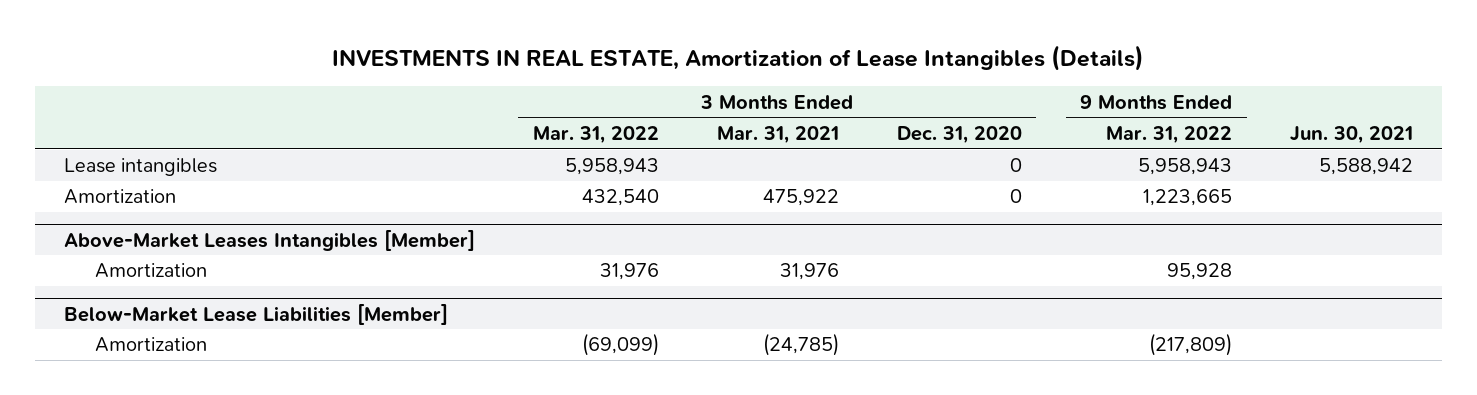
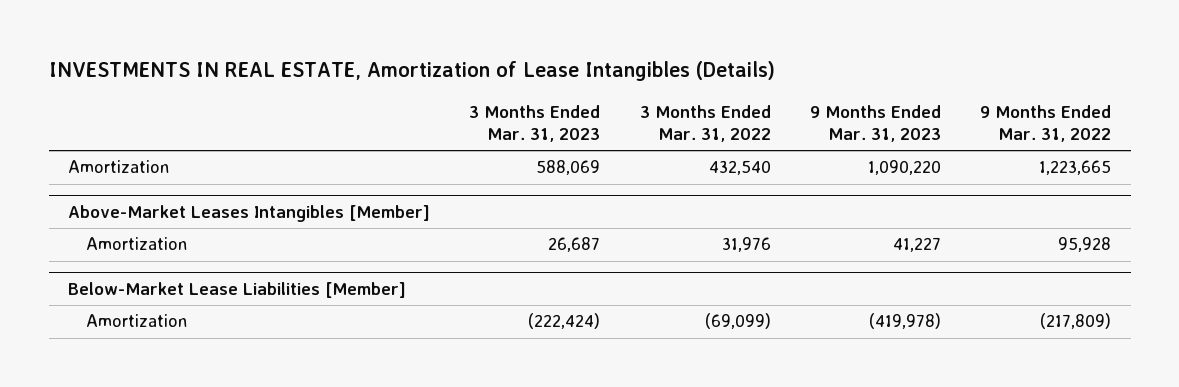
[716,125,839,144] Mar. 31, 2021 -> none
[896,125,1022,144] Dec. 31, 2020 -> none
[1290,125,1414,144] Jun. 30, 2021 -> none
none -> [469,104,601,142] 3 Months Ended Mar. 31, 2023
none -> [809,104,941,142] 9 Months Ended Mar. 31, 2023
[63,158,217,177] Lease intangibles -> none

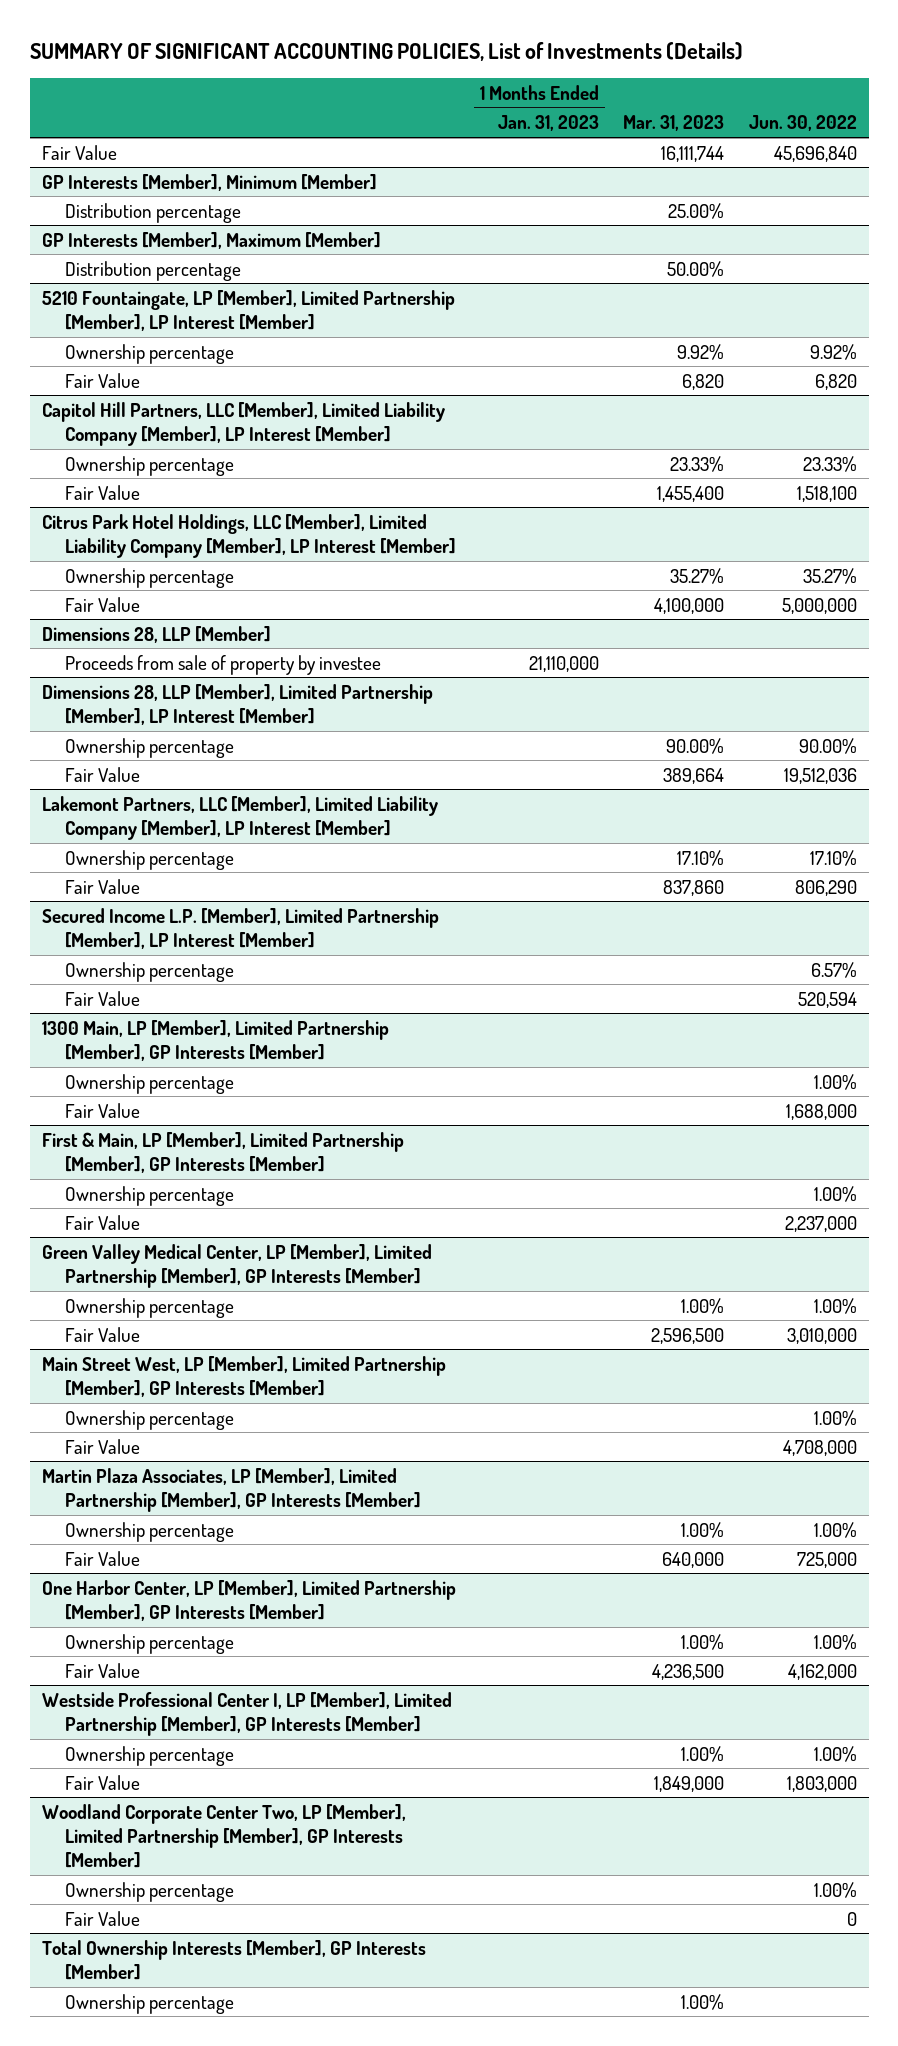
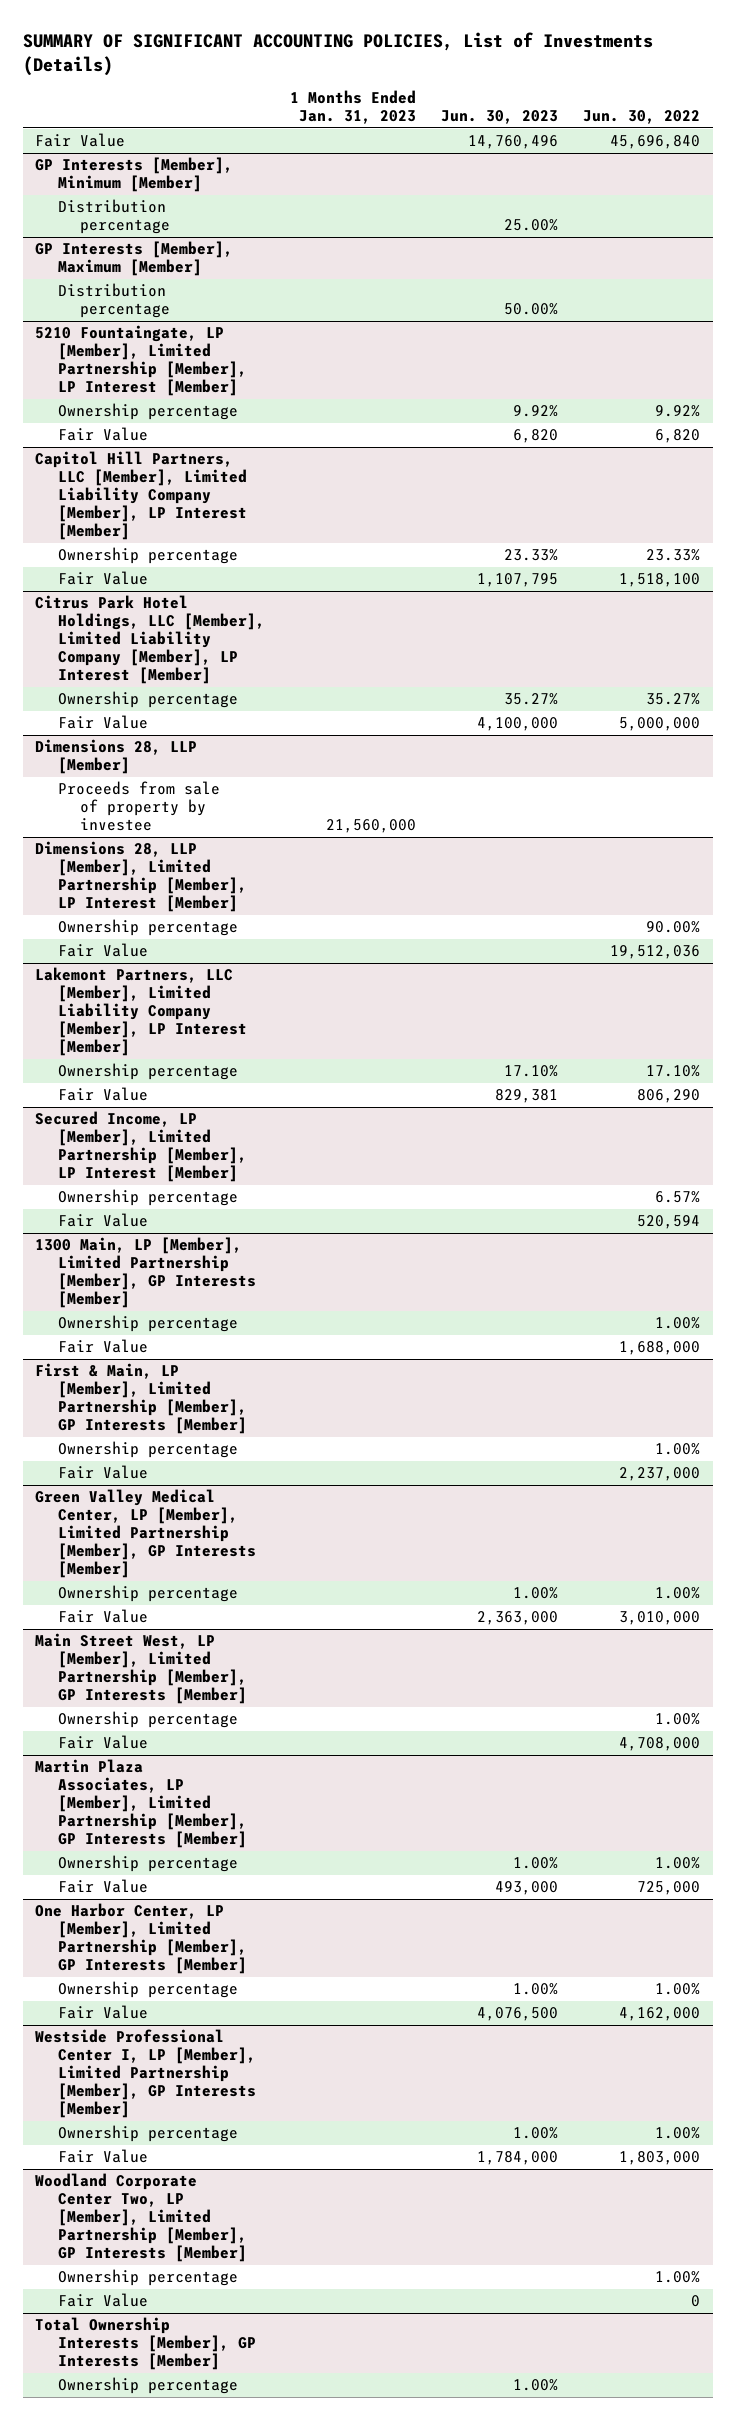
[623,115,725,132] Mar. 31, 2023 -> none
none -> [441,110,559,125] Jun. 30, 2023
[529,655,600,672] 21,110,000 -> [325,819,416,834] 21,560,000
[41,907,439,949] Secured Income L.P. [Member], Limited Partnership [Member], LP Interest [Member] -> [35,1111,247,1183] Secured Income, LP [Member], Limited Partnership [Member], LP Interest [Member]

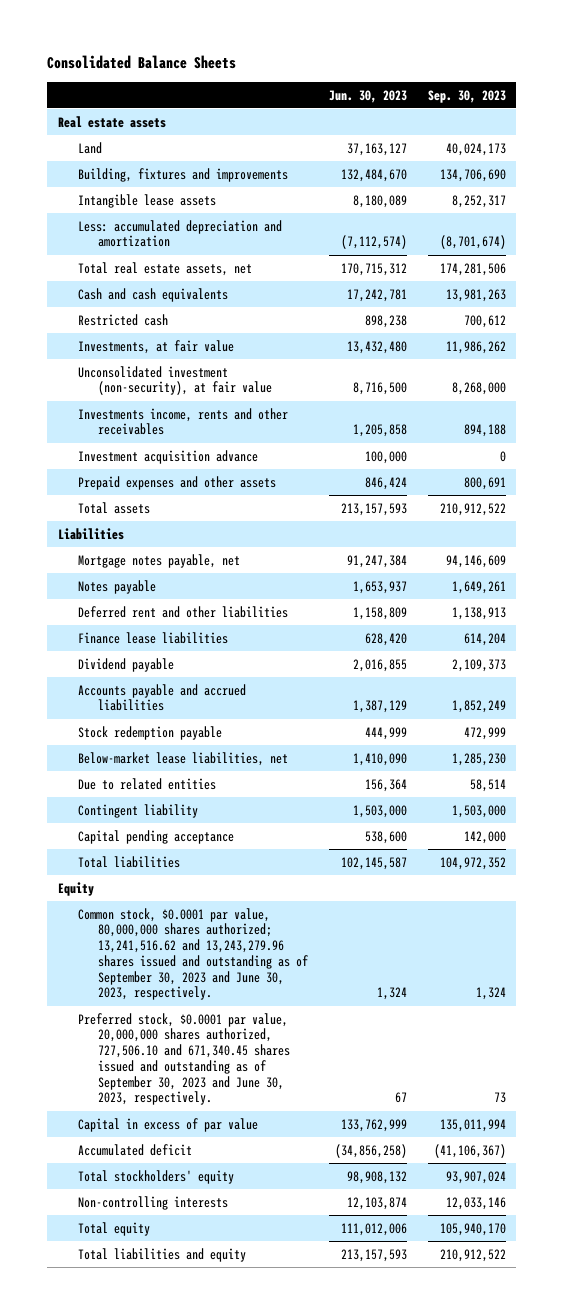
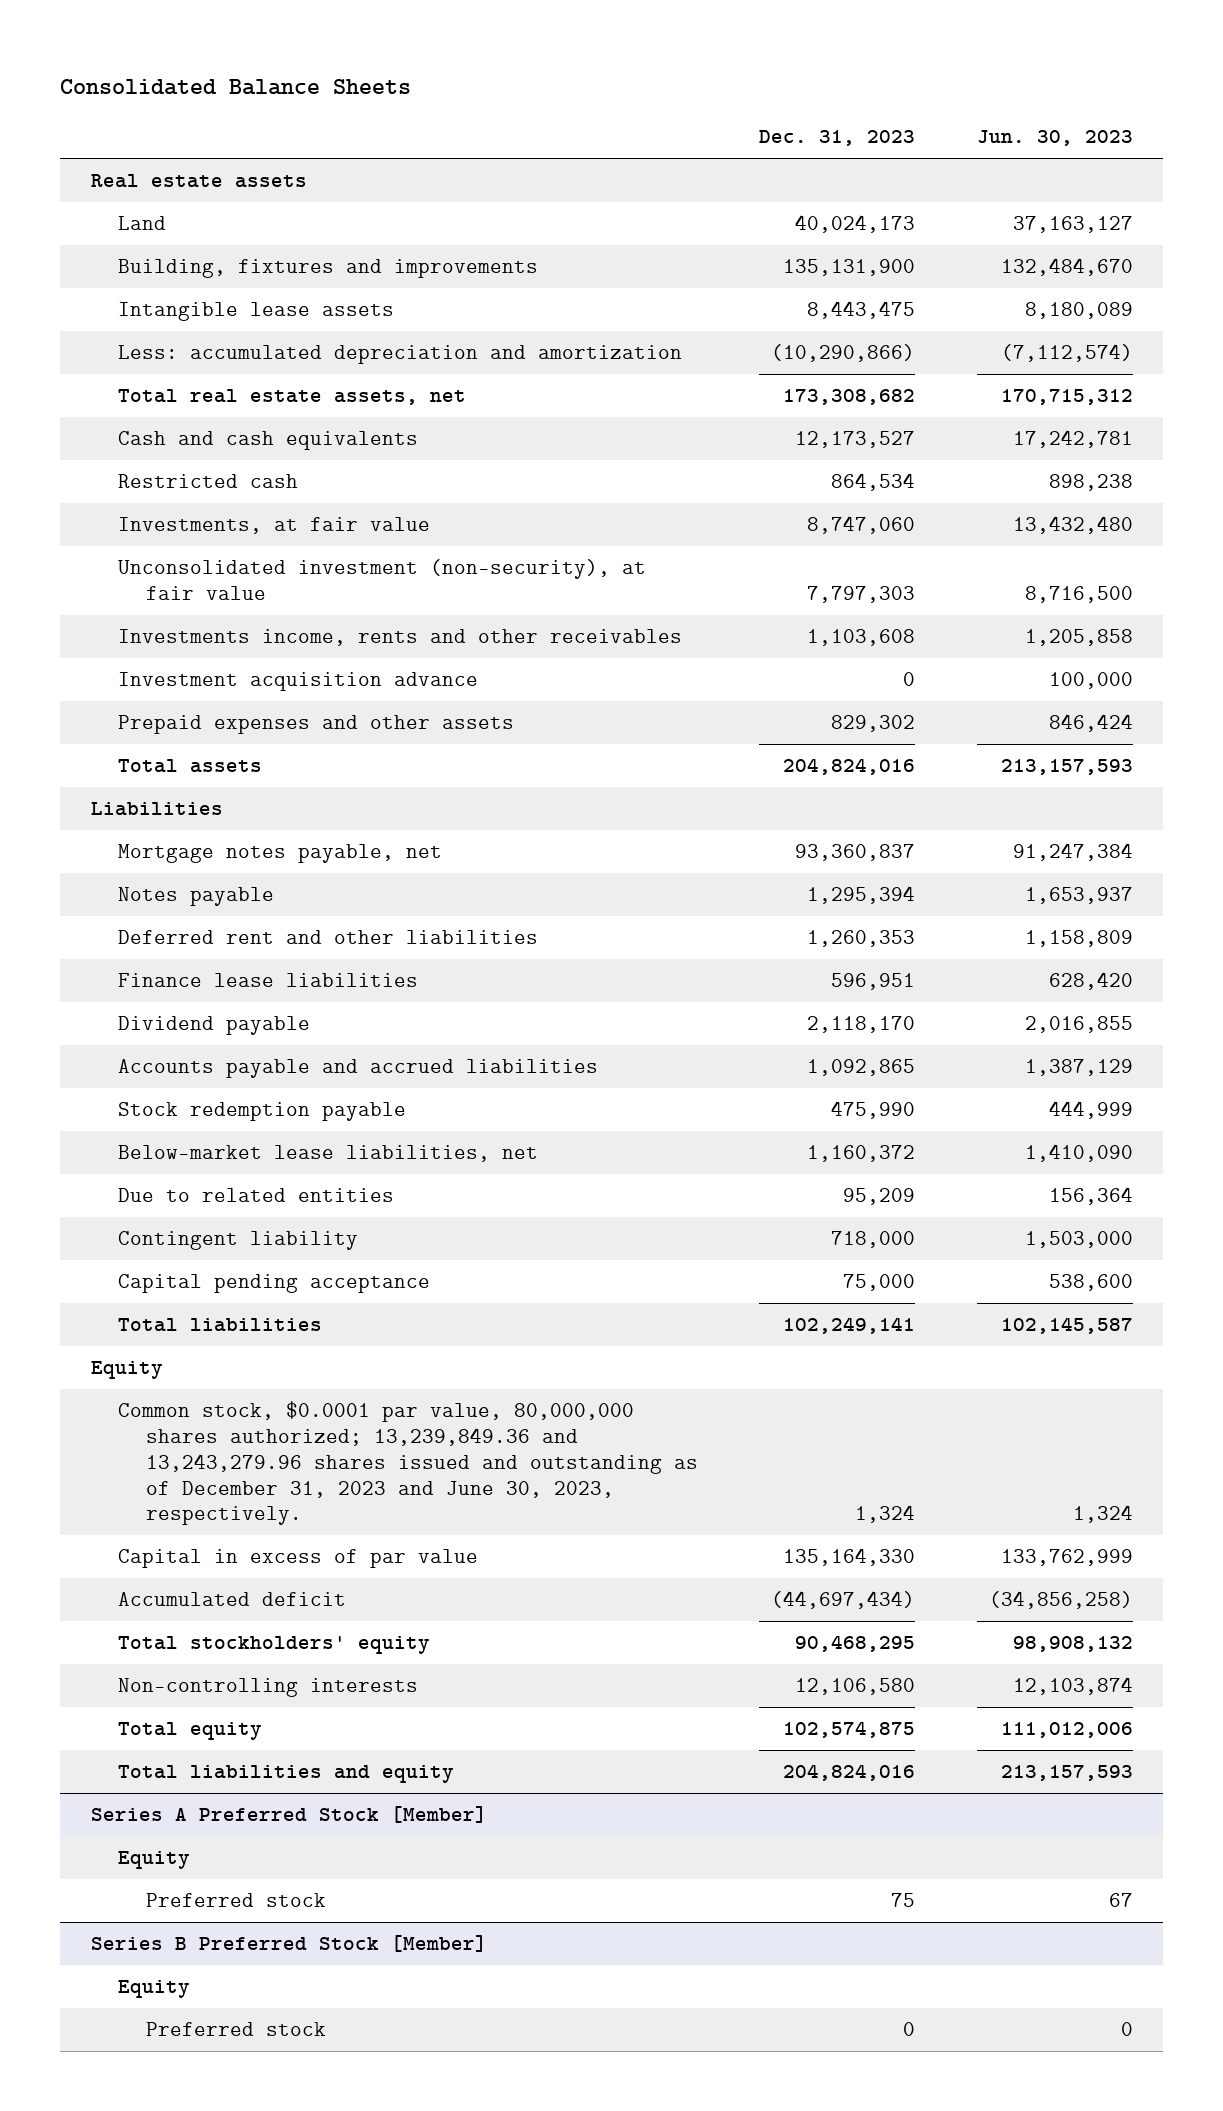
[427,89,506,103] Sep. 30, 2023 -> none
none -> [759,130,916,147] Dec. 31, 2023
[77,1012,290,1106] Preferred stock, $0.0001 par value, 20,000,000 shares authorized, 727,506.10 and 671,340.45 shares issued and outstanding as of September 30, 2023 and June 30, 2023, respectively. -> none
[77,907,308,1001] Common stock, $0.0001 par value, 80,000,000 shares authorized; 13,241,516.62 and 13,243,279.96 shares issued and outstanding as of September 30, 2023 and June 30, 2023, respectively. -> [118,1401,699,1526] Common stock, $0.0001 par value, 80,000,000 shares authorized; 13,239,849.36 and 13,243,279.96 shares issued and outstanding as of December 31, 2023 and June 30, 2023, respectively.
none -> [90,1806,487,1824] Series A Preferred Stock [Member]
none -> [118,1851,191,1870] Equity
none -> [146,1893,327,1908] Preferred stock
none -> [90,1935,487,1953] Series B Preferred Stock [Member]
none -> [118,1980,191,1999] Equity
none -> [146,2022,327,2037] Preferred stock

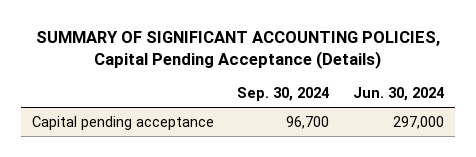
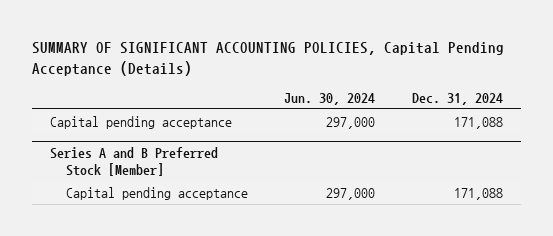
[237,87,330,102] Sep. 30, 2024 -> none
none -> [412,92,504,105] Dec. 31, 2024
none -> [49,146,218,176] Series A and B Preferred Stock [Member]
none -> [65,186,248,200] Capital pending acceptance

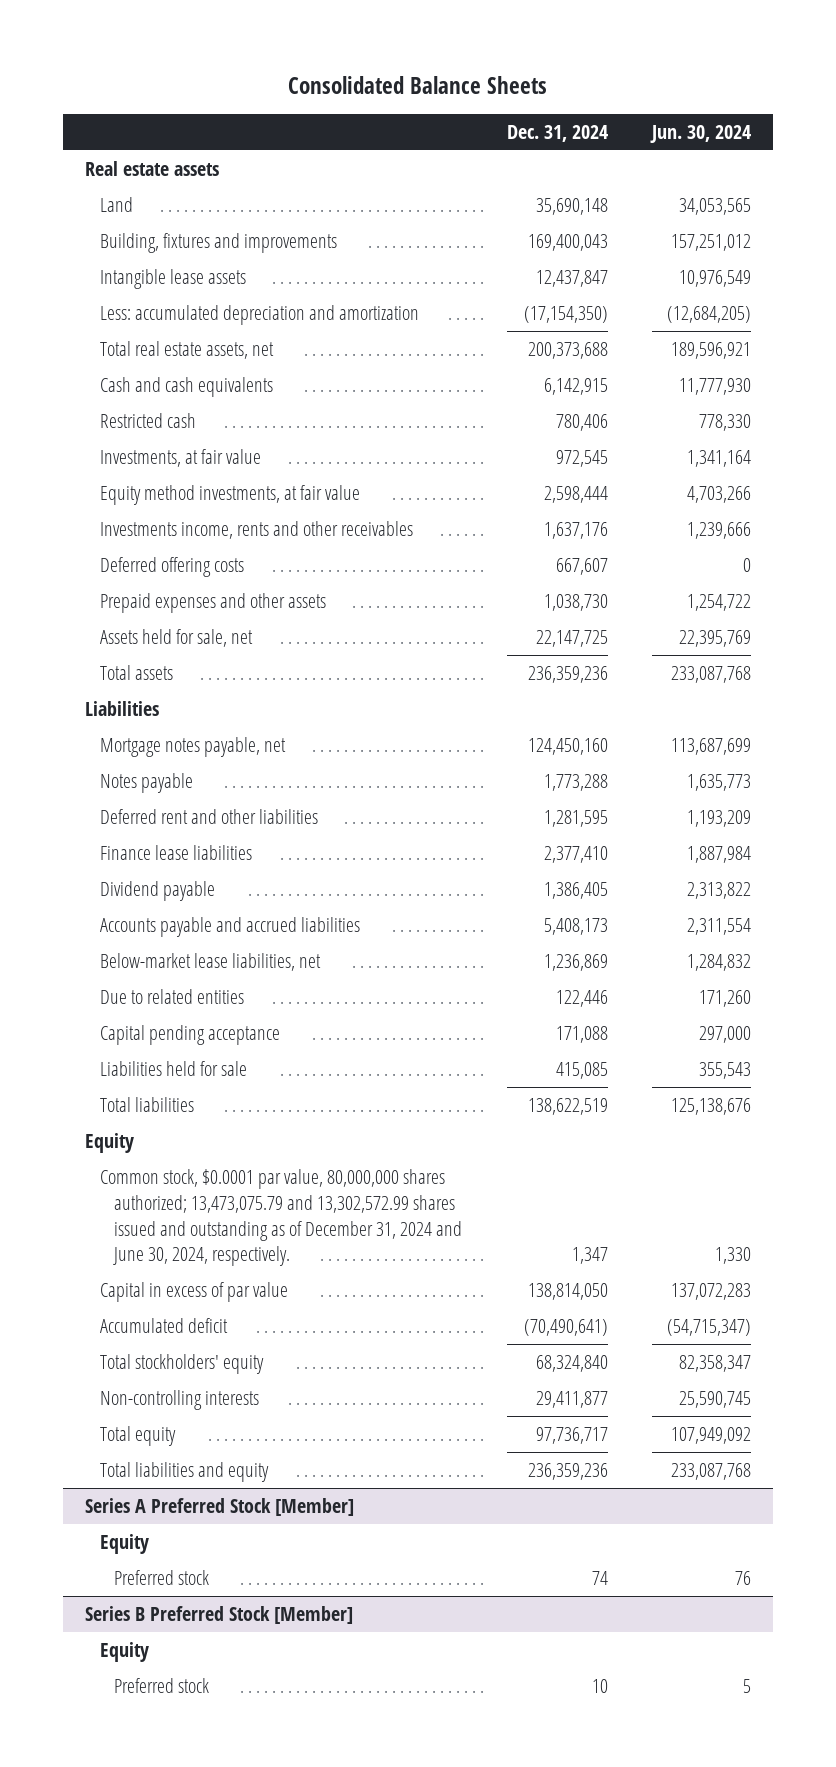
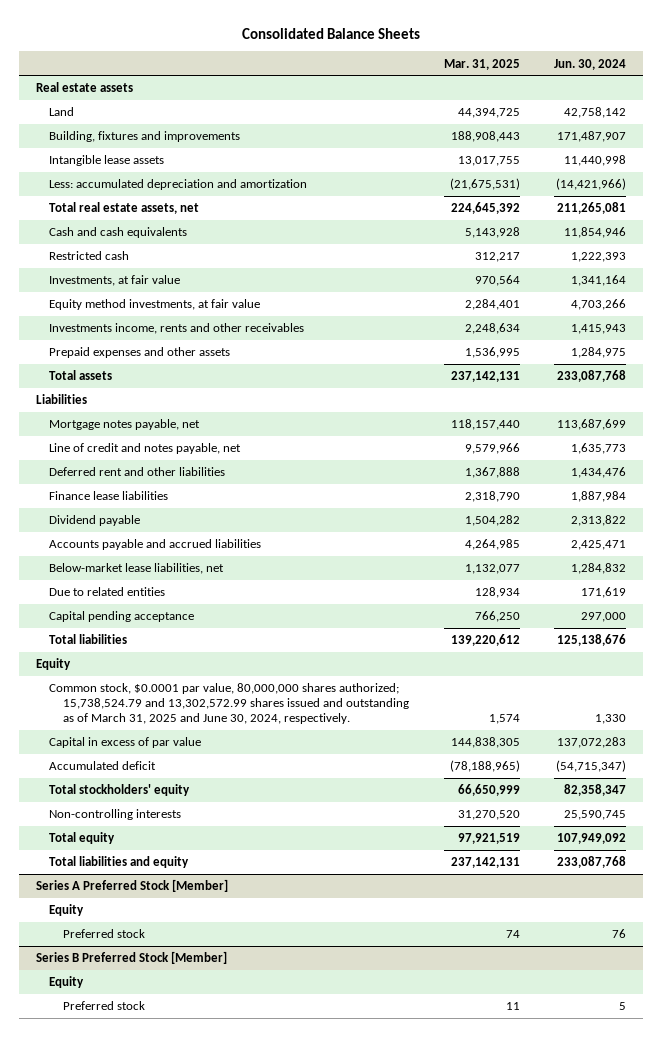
[506,125,608,143] Dec. 31, 2024 -> none
none -> [443,58,520,70] Mar. 31, 2025
[679,197,752,215] 34,053,565 -> [564,107,627,119] 42,758,142
[671,233,752,251] 157,251,012 -> [557,131,627,143] 171,487,907
[679,269,752,287] 10,976,549 -> [564,155,627,167] 11,440,998
[667,305,752,323] (12,684,205) -> [556,178,627,191] (14,421,966)
[671,341,752,359] 189,596,921 -> [557,202,627,215] 211,265,081
[679,377,752,395] 11,777,930 -> [564,227,627,239] 11,854,946
[699,413,752,431] 778,330 -> [571,252,627,263] 1,222,393
[99,556,244,577] Deferred offering costs -> none
[99,628,253,647] Assets held for sale, net -> none
[687,521,752,539] 1,239,666 -> [571,324,627,335] 1,415,943
[687,593,752,611] 1,254,722 -> [571,347,627,359] 1,284,975
[99,772,193,793] Notes payable -> [49,443,242,455] Line of credit and notes payable, net
[687,809,752,827] 1,193,209 -> [571,467,627,479] 1,434,476
[687,917,752,935] 2,311,554 -> [571,540,627,551] 2,425,471
[699,989,752,1007] 171,260 -> [581,587,627,599] 171,619
[99,1060,247,1076] Liabilities held for sale -> none
[99,1168,463,1267] Common stock, $0.0001 par value, 80,000,000 shares authorized; 13,473,075.79 and 13,302,572.99 shares issued and outstanding as of December 31, 2024 and June 30, 2024, respectively. -> [49,683,410,725] Common stock, $0.0001 par value, 80,000,000 shares authorized; 15,738,524.79 and 13,302,572.99 shares issued and outstanding as of March 31, 2025 and June 30, 2024, respectively.

